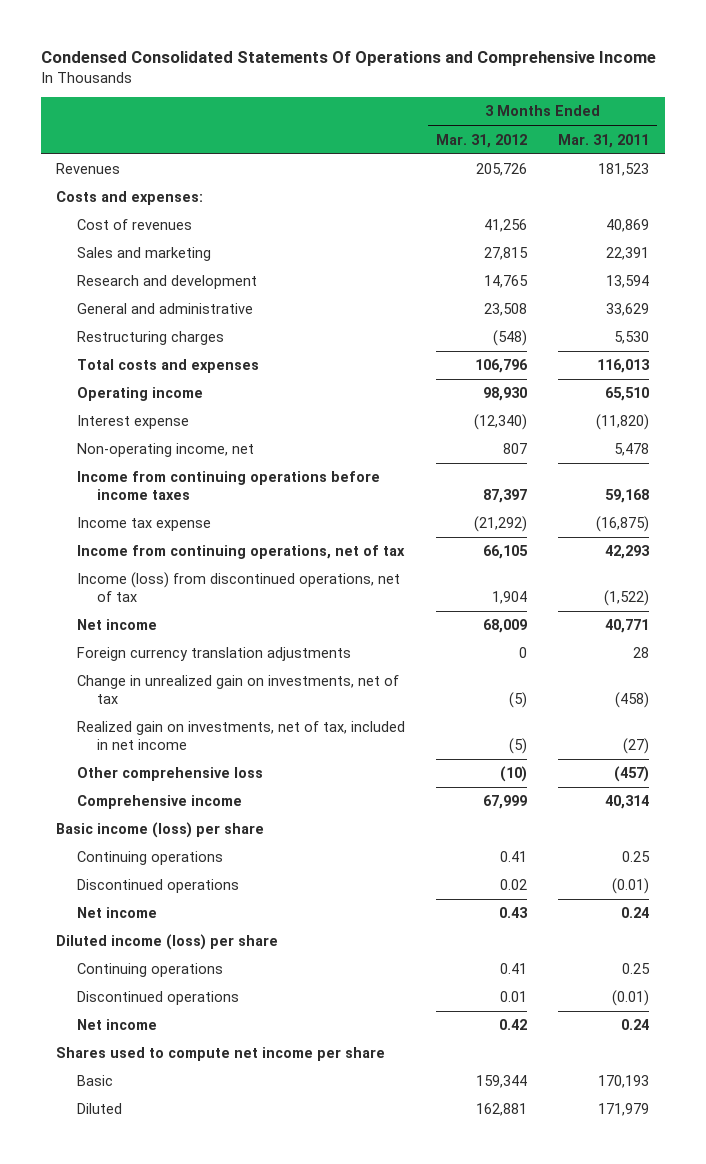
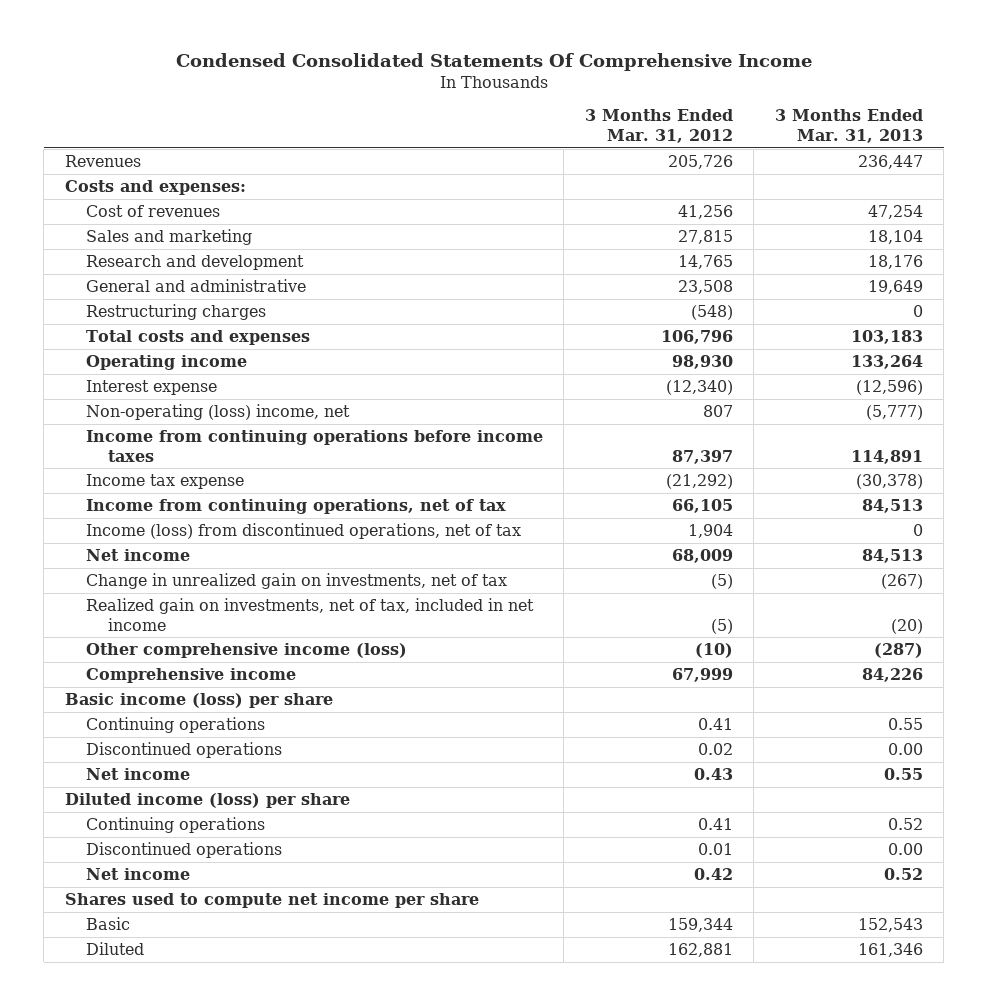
[40,51,656,67] Condensed Consolidated Statements Of Operations and Comprehensive Income -> [175,53,812,72] Condensed Consolidated Statements Of Comprehensive Income
[558,133,650,148] Mar. 31, 2011 -> none
none -> [774,109,923,144] 3 Months Ended Mar. 31, 2013
[76,443,254,458] Non-operating income, net -> [86,403,351,420] Non-operating (loss) income, net
[76,647,351,662] Foreign currency translation adjustments -> none
[76,767,263,782] Other comprehensive loss -> [86,642,408,658] Other comprehensive income (loss)

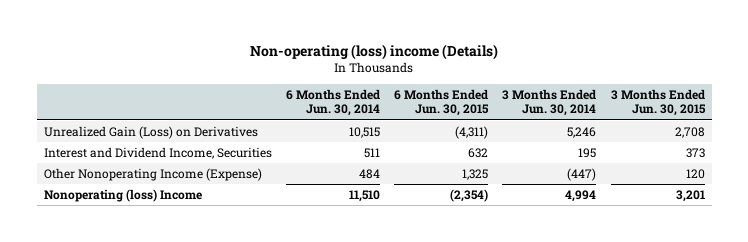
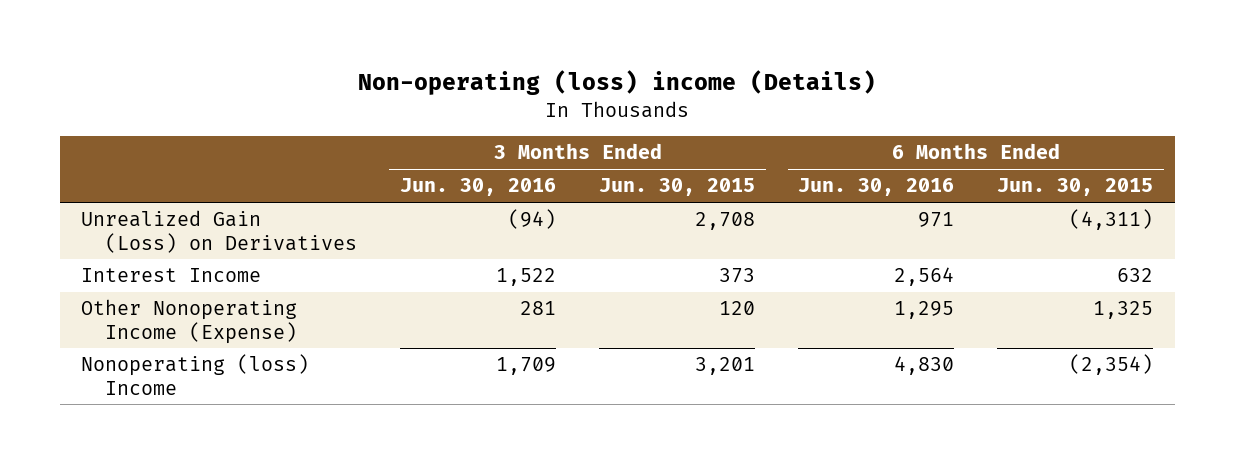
[285,89,380,117] 6 Months Ended Jun. 30, 2014 -> none
[502,89,597,117] 3 Months Ended Jun. 30, 2014 -> none
none -> [400,178,557,197] Jun. 30, 2016
none -> [798,178,955,197] Jun. 30, 2016
[43,146,272,159] Interest and Dividend Income, Securities -> [81,268,262,283] Interest Income

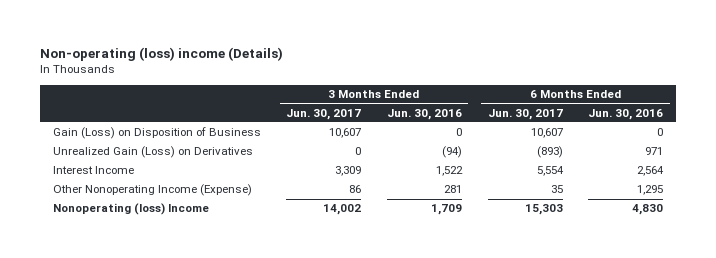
[599,178,756,197] Jun. 30, 2015 -> none
[997,178,1154,197] Jun. 30, 2015 -> none
none -> [286,108,362,120] Jun. 30, 2017
none -> [487,108,563,120] Jun. 30, 2017
none -> [52,127,261,140] Gain (Loss) on Disposition of Business

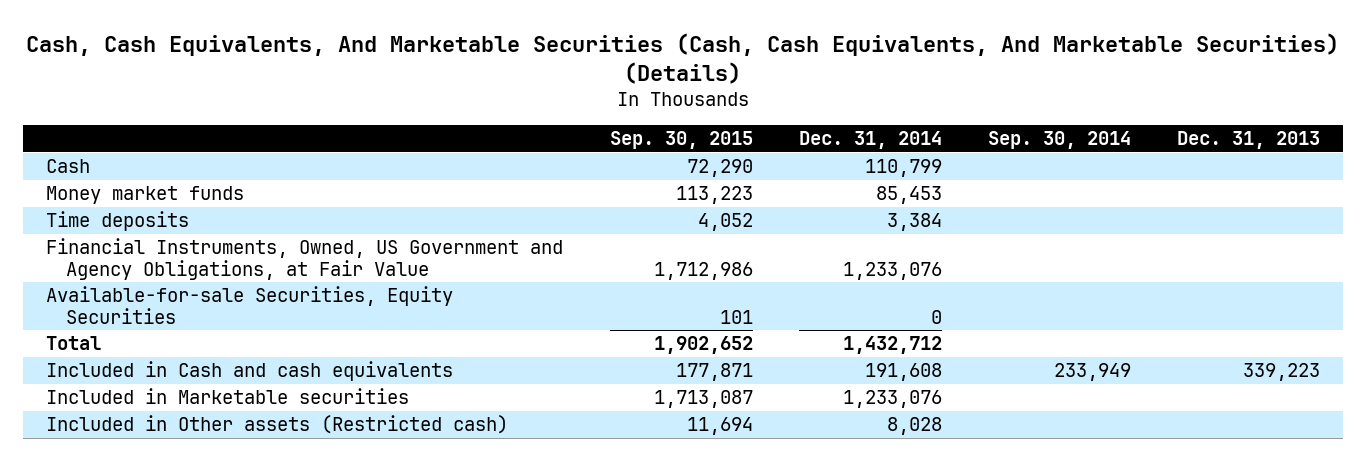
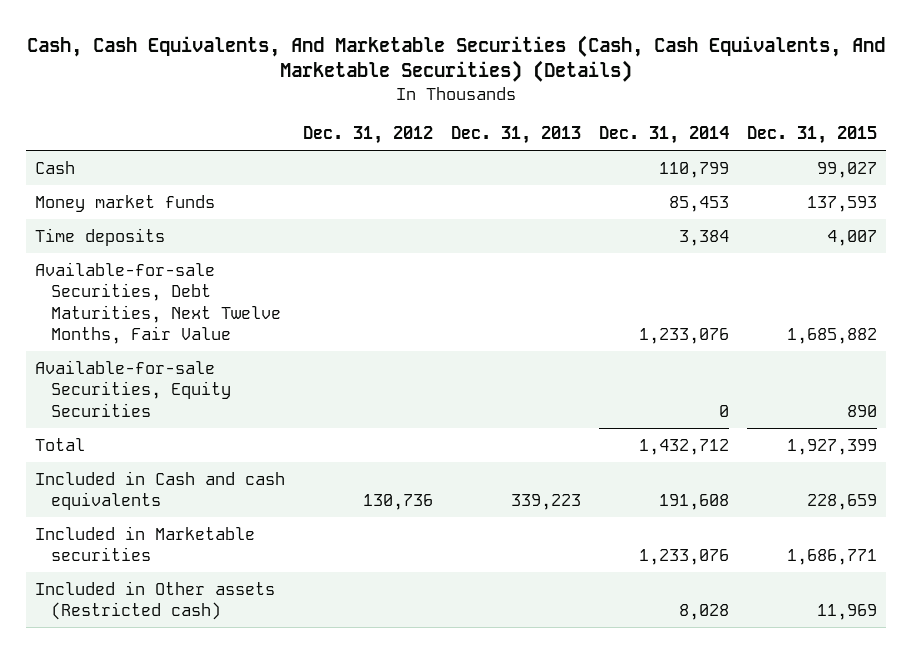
[609,131,753,150] Sep. 30, 2015 -> none
[987,131,1131,150] Sep. 30, 2014 -> none
none -> [302,126,433,145] Dec. 31, 2012
none -> [746,126,877,145] Dec. 31, 2015
[46,238,564,280] Financial Instruments, Owned, US Government and Agency Obligations, at Fair Value -> [34,261,282,345] Available-for-sale Securities, Debt Maturities, Next Twelve Months, Fair Value

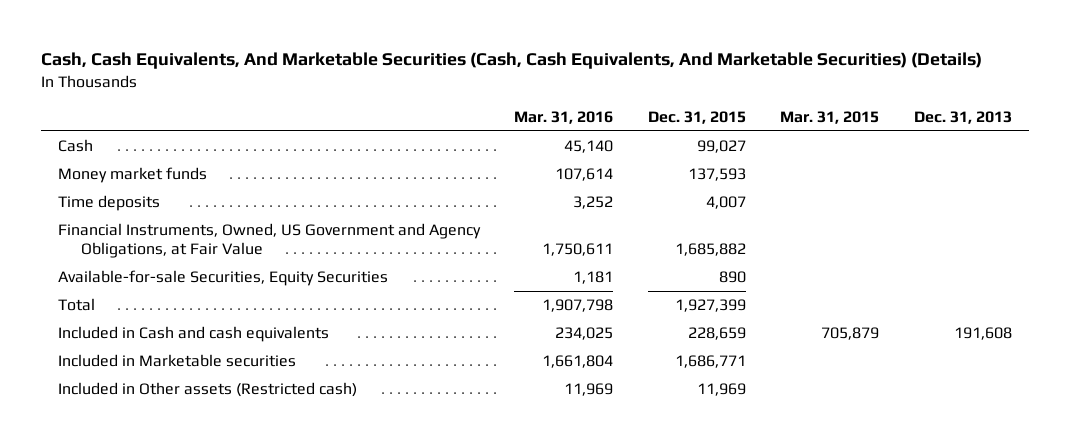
[302,126,433,145] Dec. 31, 2012 -> none
[598,126,729,145] Dec. 31, 2014 -> none
none -> [514,110,614,124] Mar. 31, 2016
none -> [780,110,880,124] Mar. 31, 2015
[34,261,282,345] Available-for-sale Securities, Debt Maturities, Next Twelve Months, Fair Value -> [57,223,481,259] Financial Instruments, Owned, US Government and Agency Obligations, at Fair Value
[510,494,581,511] 339,223 -> [953,327,1012,341] 191,608

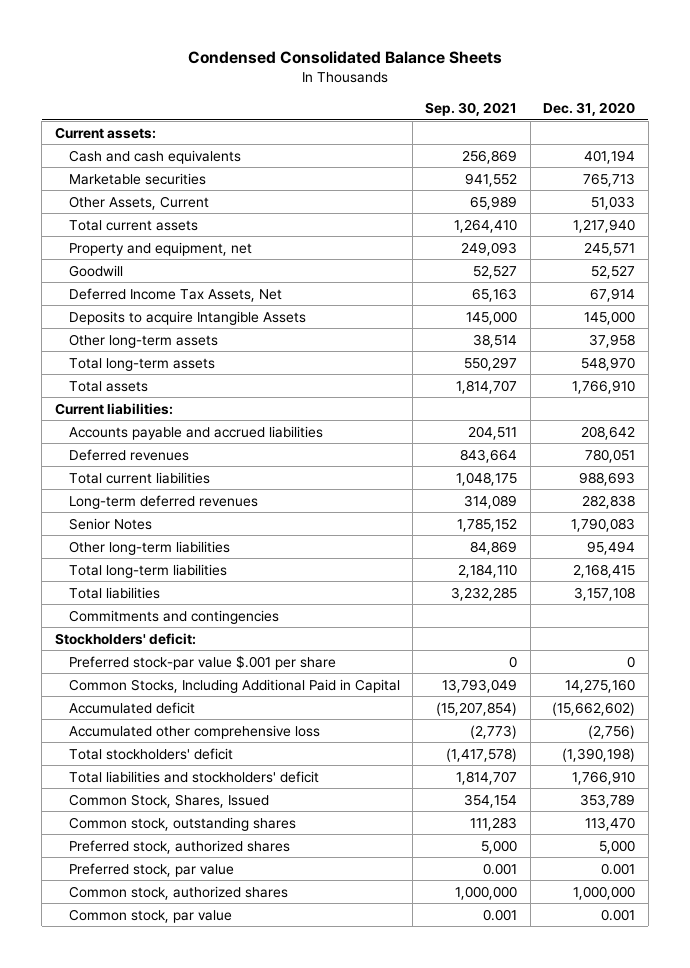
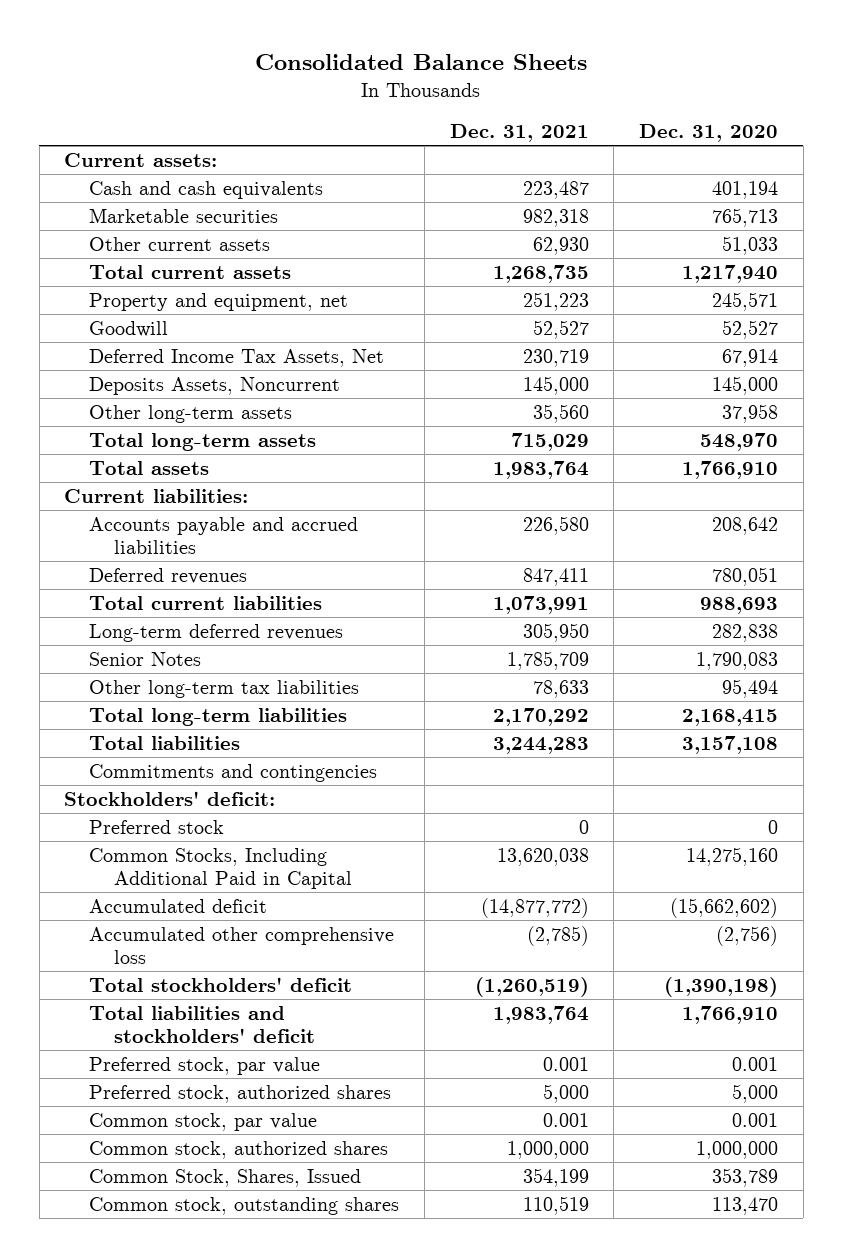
[187,51,502,65] Condensed Consolidated Balance Sheets -> [255,54,588,71] Consolidated Balance Sheets
[425,101,518,116] Sep. 30, 2021 -> none
none -> [449,124,589,143] Dec. 31, 2021
[68,195,209,210] Other Assets, Current -> [89,237,271,252] Other current assets
[68,310,306,325] Deposits to acquire Intangible Assets -> [89,377,341,396] Deposits Assets, Noncurrent
[68,540,230,555] Other long-term liabilities -> [89,680,360,699] Other long-term tax liabilities
[68,654,336,670] Preferred stock-par value $.001 per share -> [89,820,225,835] Preferred stock
[68,839,290,854] Preferred stock, authorized shares -> [89,1085,392,1104] Preferred stock, authorized shares
[68,885,288,900] Common stock, authorized shares -> [89,1141,389,1160] Common stock, authorized shares
[68,793,269,808] Common Stock, Shares, Issued -> [89,1169,362,1188] Common Stock, Shares, Issued
[68,816,296,831] Common stock, outstanding shares -> [89,1197,400,1216] Common stock, outstanding shares

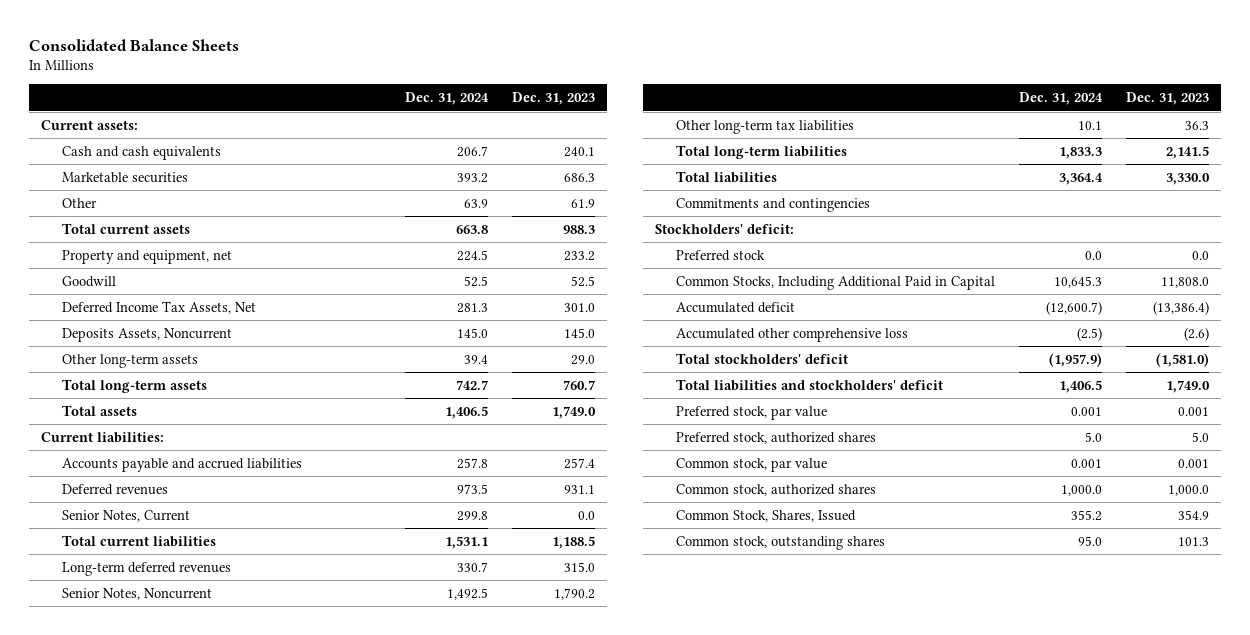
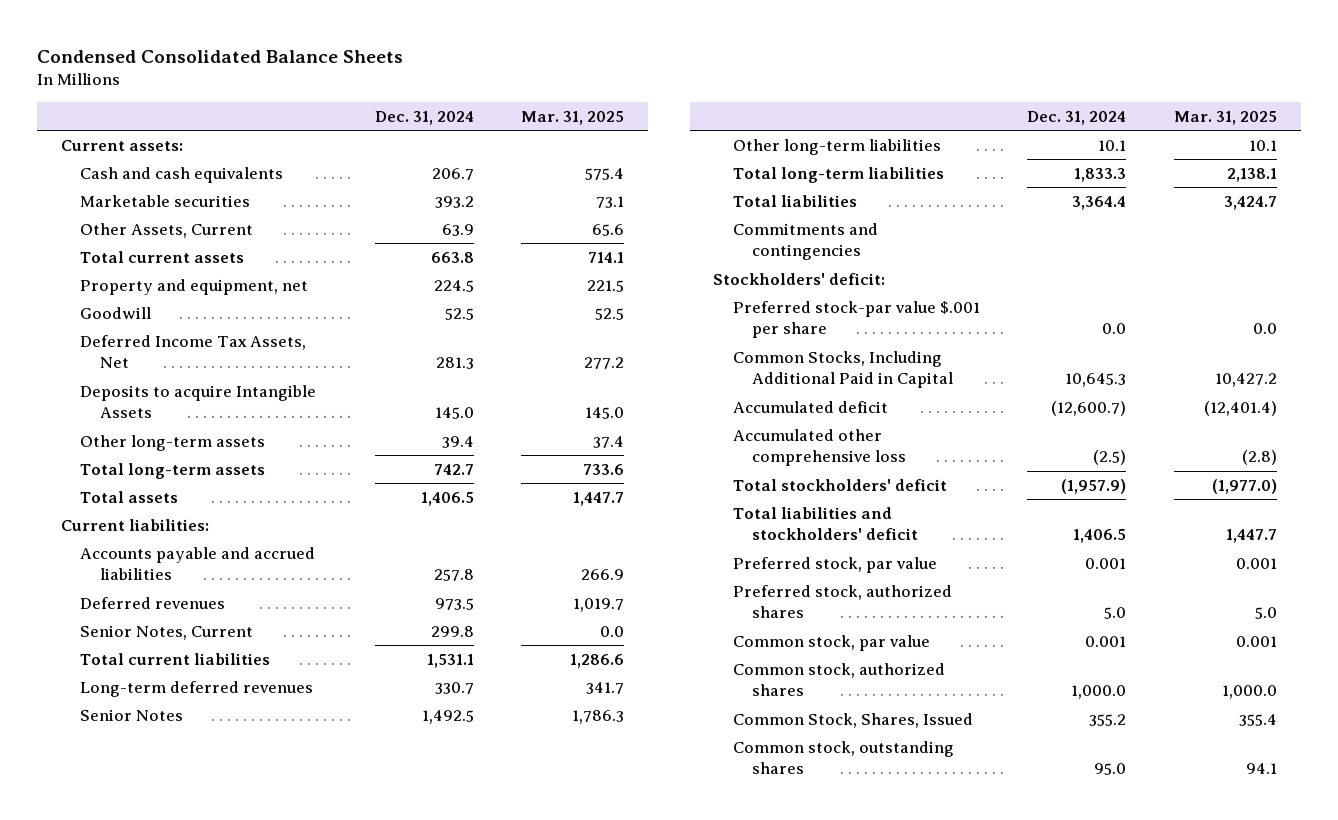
[28,38,239,51] Consolidated Balance Sheets -> [37,49,404,63] Condensed Consolidated Balance Sheets
[511,92,595,106] Dec. 31, 2023 -> none
none -> [521,110,625,125] Mar. 31, 2025
[61,197,97,208] Other -> [80,222,254,238] Other Assets, Current
[61,327,232,342] Deposits Assets, Noncurrent -> [80,384,317,419] Deposits to acquire Intangible Assets
[61,587,212,600] Senior Notes, Noncurrent -> [80,708,184,721] Senior Notes
[676,119,855,134] Other long-term tax liabilities -> [732,138,941,155] Other long-term liabilities
[676,249,766,261] Preferred stock -> [732,300,980,339] Preferred stock-par value $.001 per share

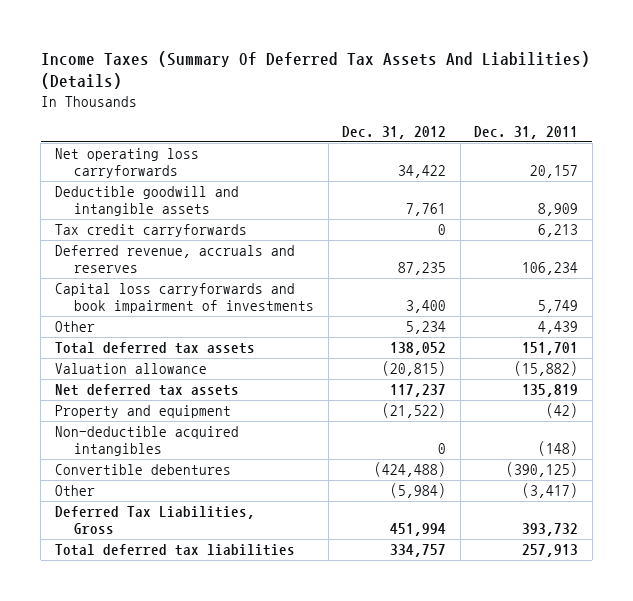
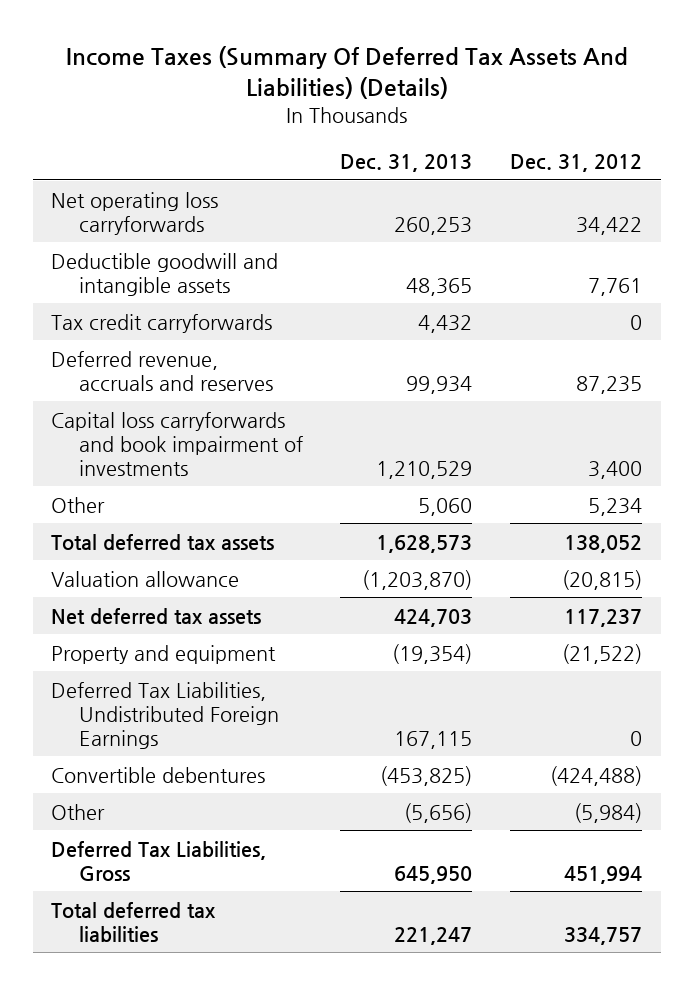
[474,125,579,139] Dec. 31, 2011 -> none
none -> [340,154,473,173] Dec. 31, 2013
[54,426,239,457] Non-deductible acquired intangibles -> none
none -> [51,681,279,749] Deferred Tax Liabilities, Undistributed Foreign Earnings

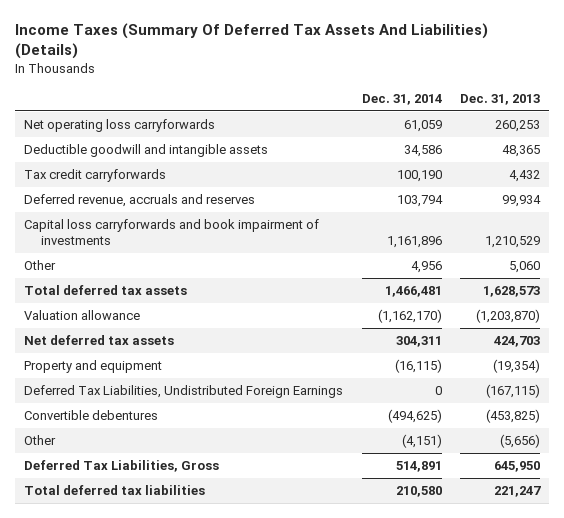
[509,154,642,173] Dec. 31, 2012 -> none
none -> [361,93,442,105] Dec. 31, 2014
[394,730,473,749] 167,115 -> [486,384,541,399] (167,115)

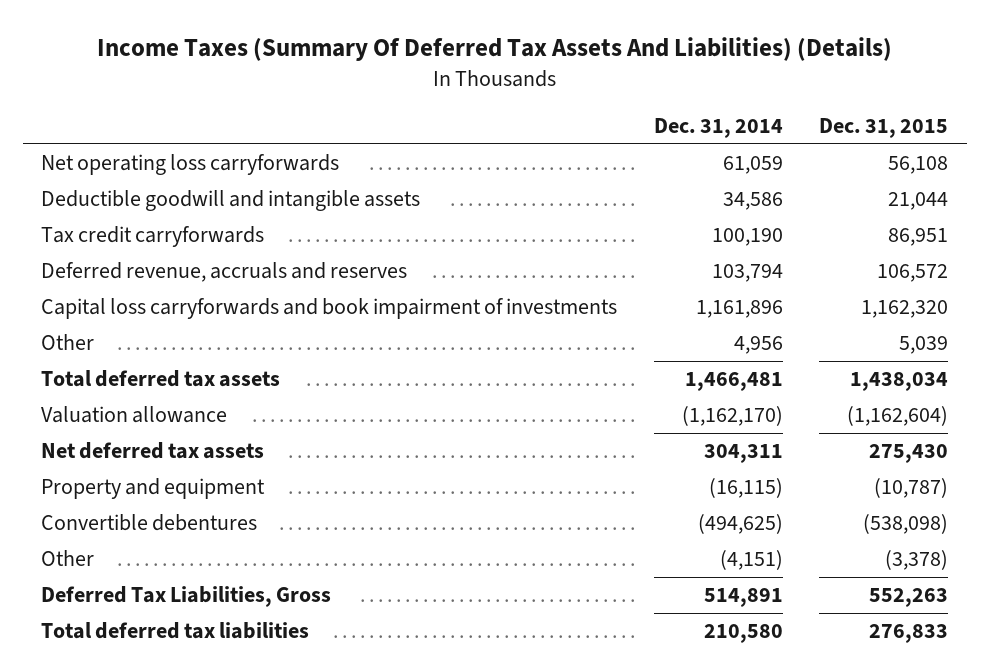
[460,93,541,105] Dec. 31, 2013 -> none
none -> [819,117,949,138] Dec. 31, 2015
[23,385,343,399] Deferred Tax Liabilities, Undistributed Foreign Earnings -> none

